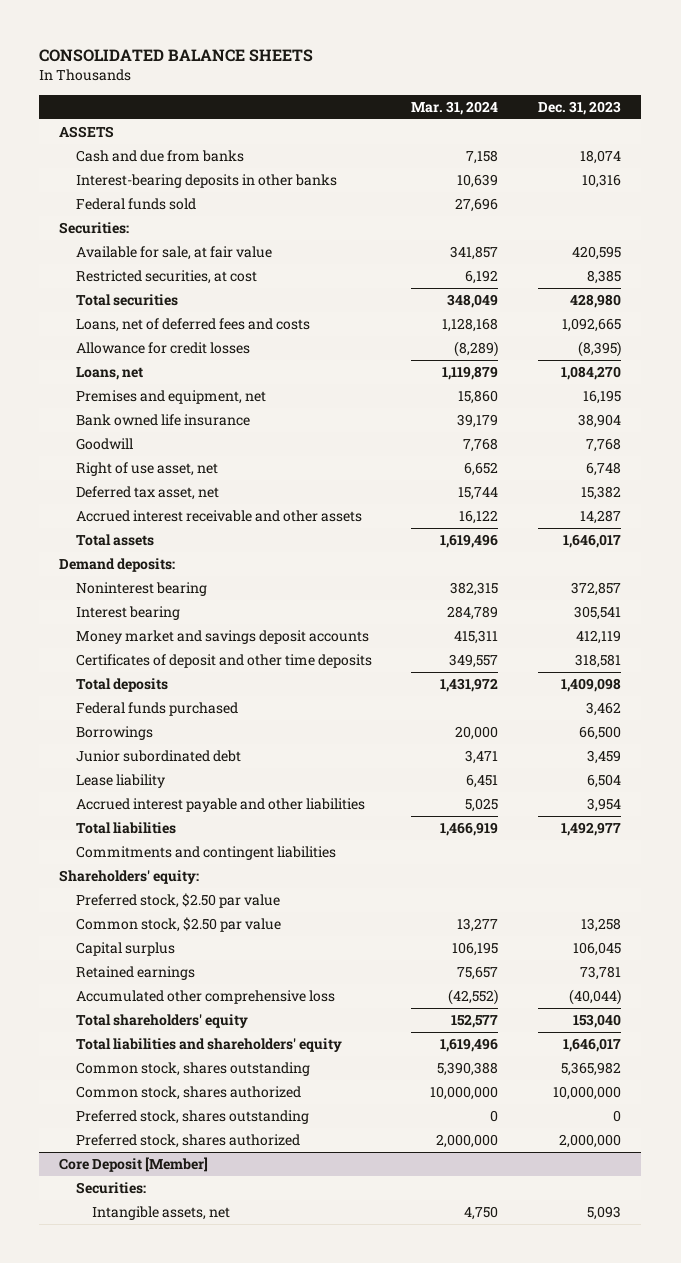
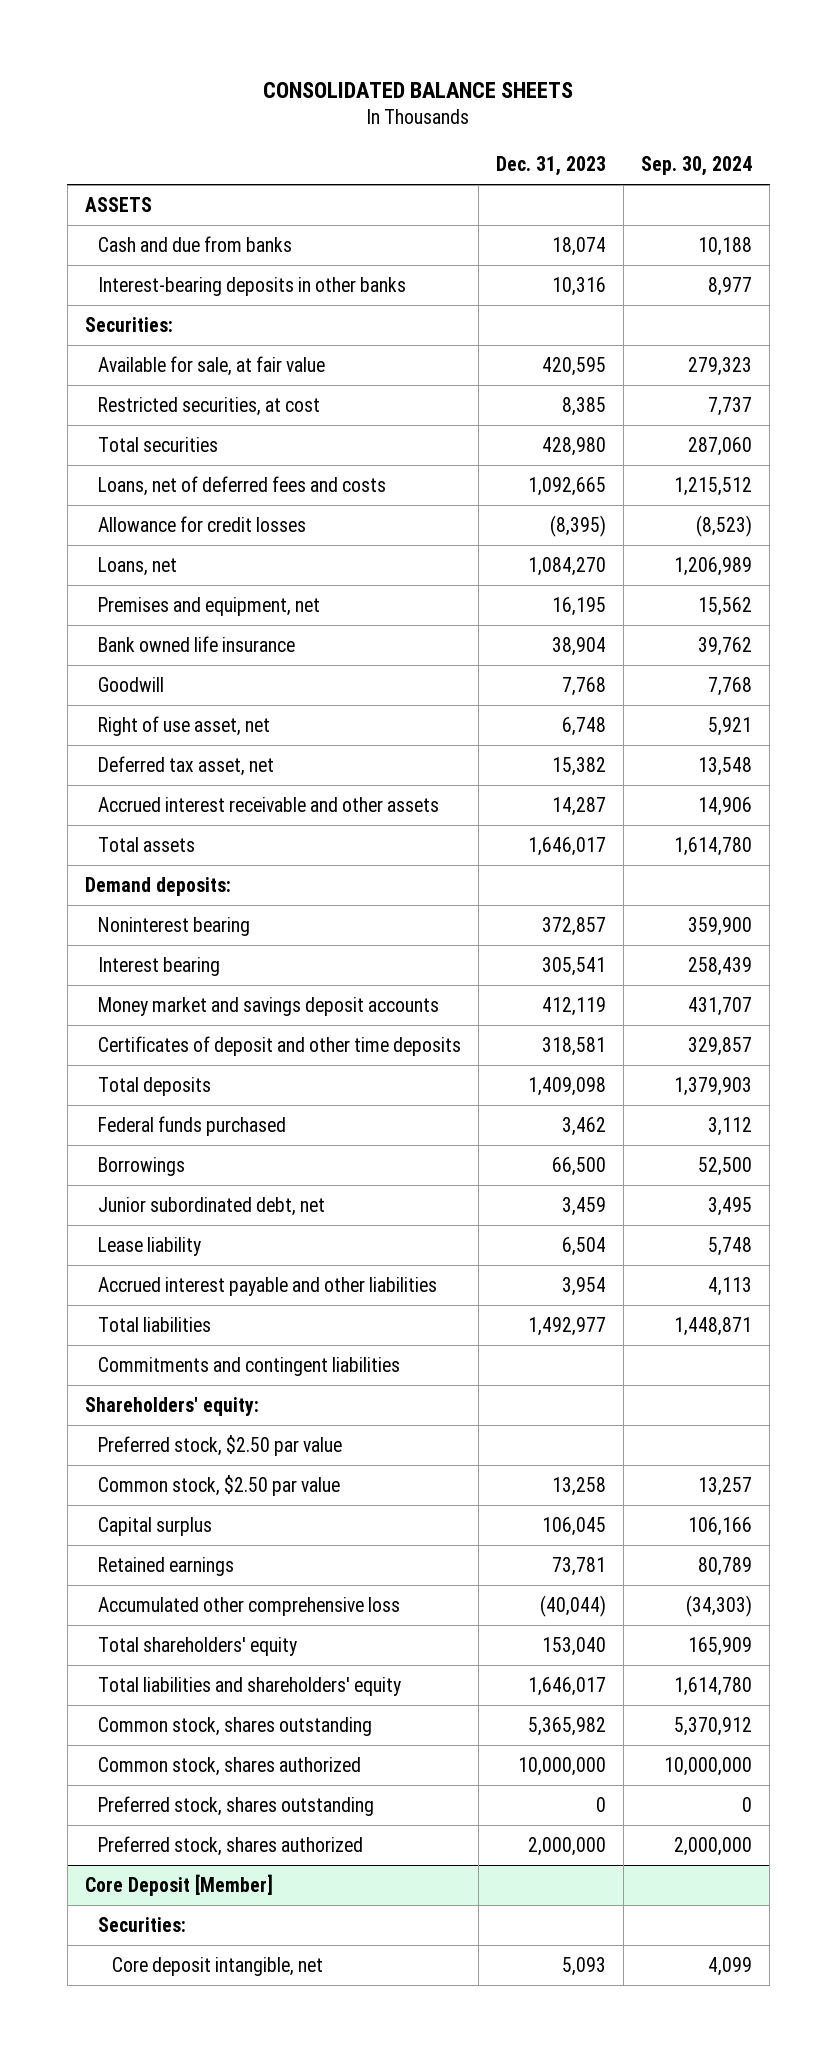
[411,100,499,115] Mar. 31, 2024 -> none
none -> [641,156,753,177] Sep. 30, 2024
[75,198,196,211] Federal funds sold -> none
[75,750,241,763] Junior subordinated debt -> [98,1197,326,1217] Junior subordinated debt, net
[91,1206,230,1221] Intangible assets, net -> [112,1957,324,1977] Core deposit intangible, net

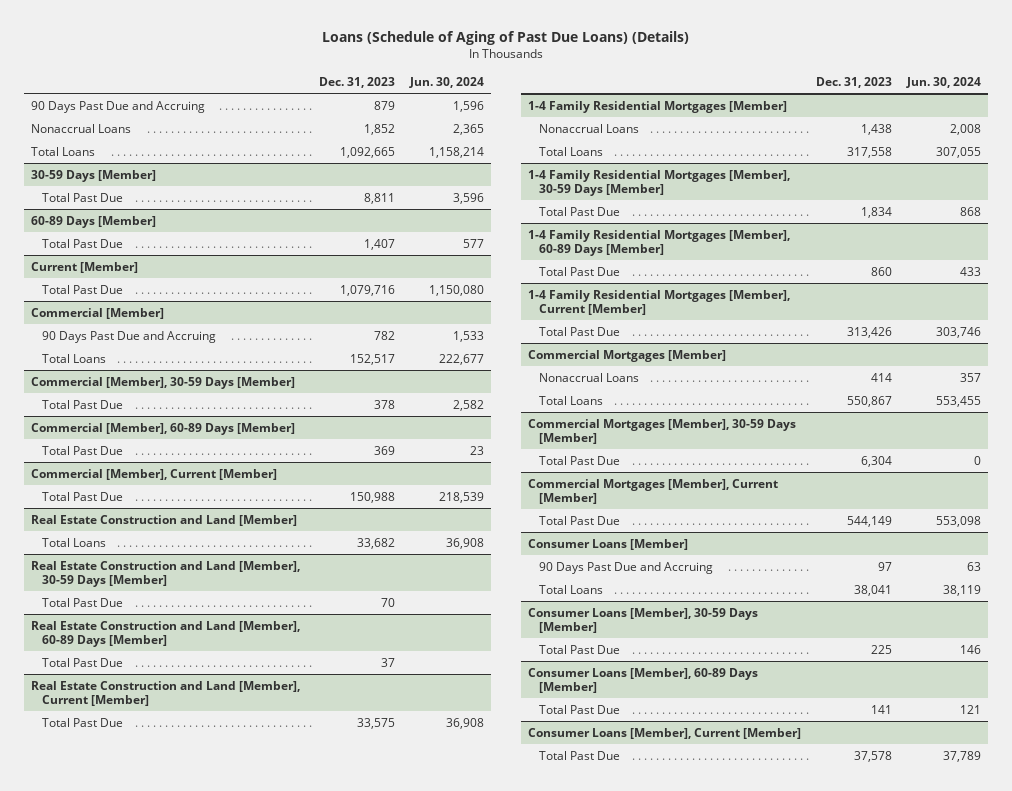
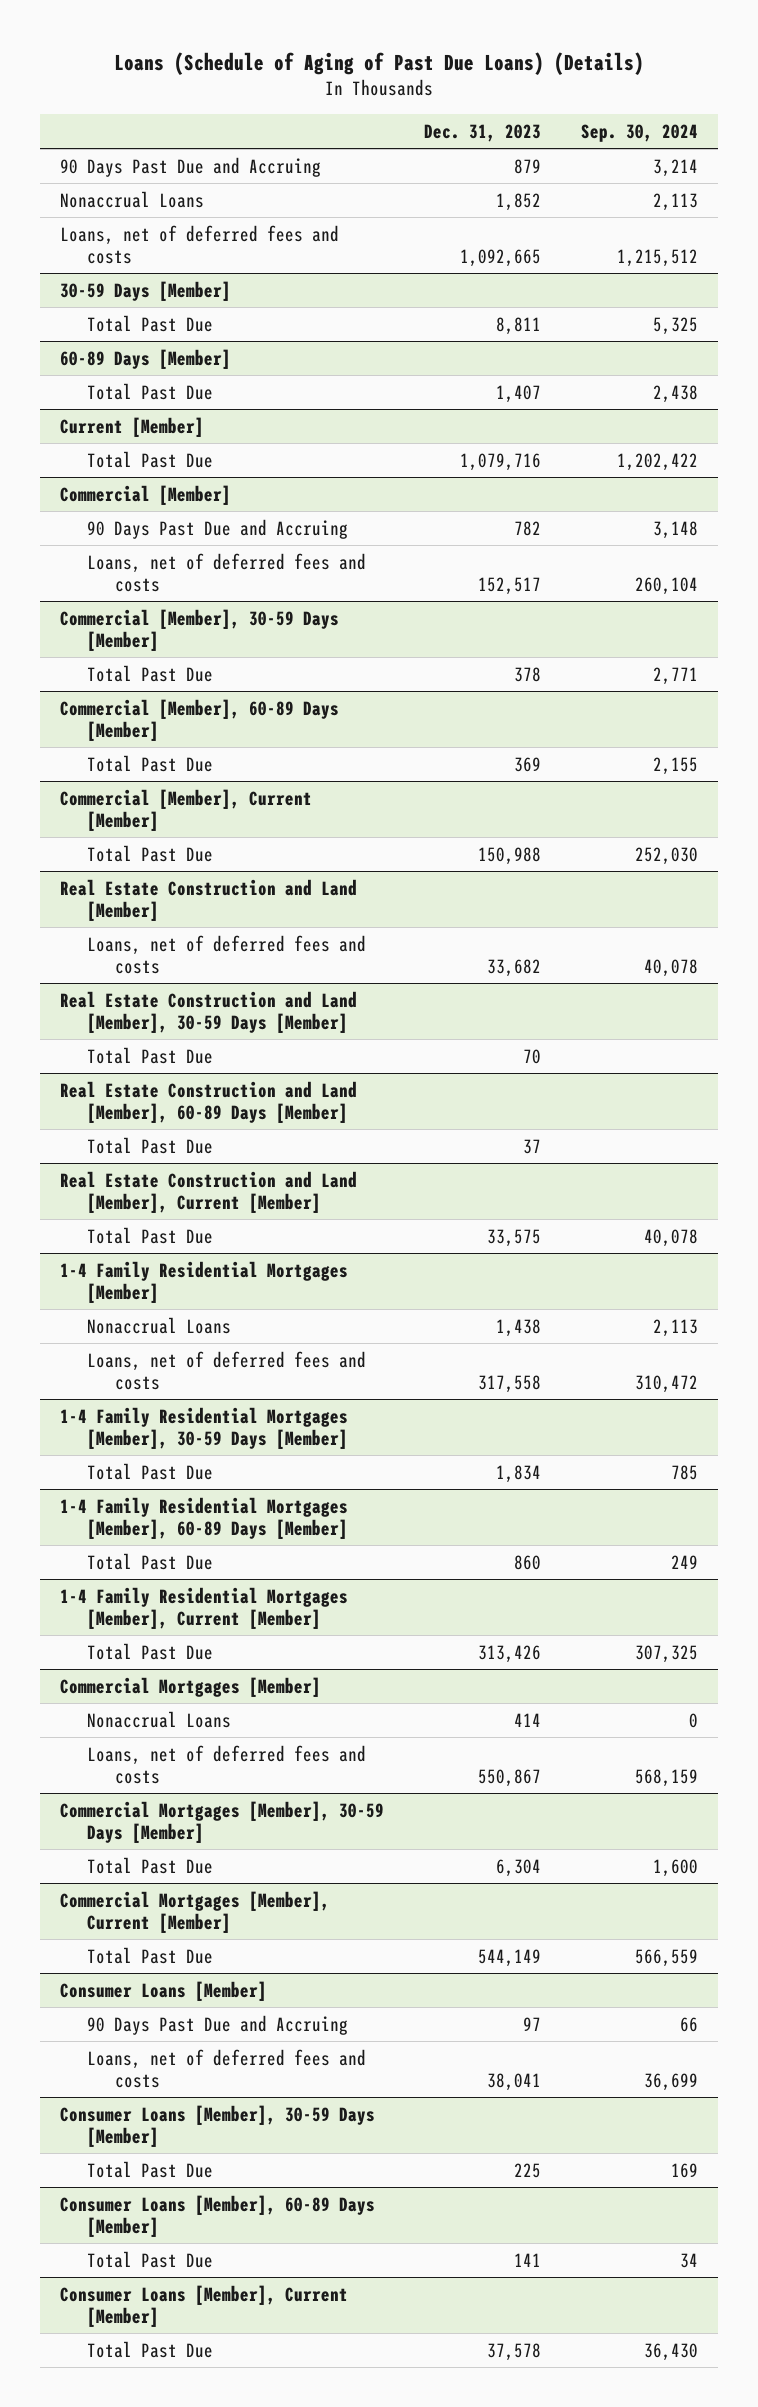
[408,77,484,89] Jun. 30, 2024 -> none
none -> [581,123,699,142] Sep. 30, 2024
[31,146,96,156] Total Loans -> [60,224,340,264] Loans, net of deferred fees and costs
[41,353,106,363] Total Loans -> [87,552,367,592] Loans, net of deferred fees and costs
[41,537,106,547] Total Loans -> [87,934,367,974] Loans, net of deferred fees and costs
[538,146,603,156] Total Loans -> [87,1350,367,1390] Loans, net of deferred fees and costs
[538,395,603,405] Total Loans -> [87,1744,367,1784] Loans, net of deferred fees and costs
[538,584,603,594] Total Loans -> [87,2048,367,2088] Loans, net of deferred fees and costs

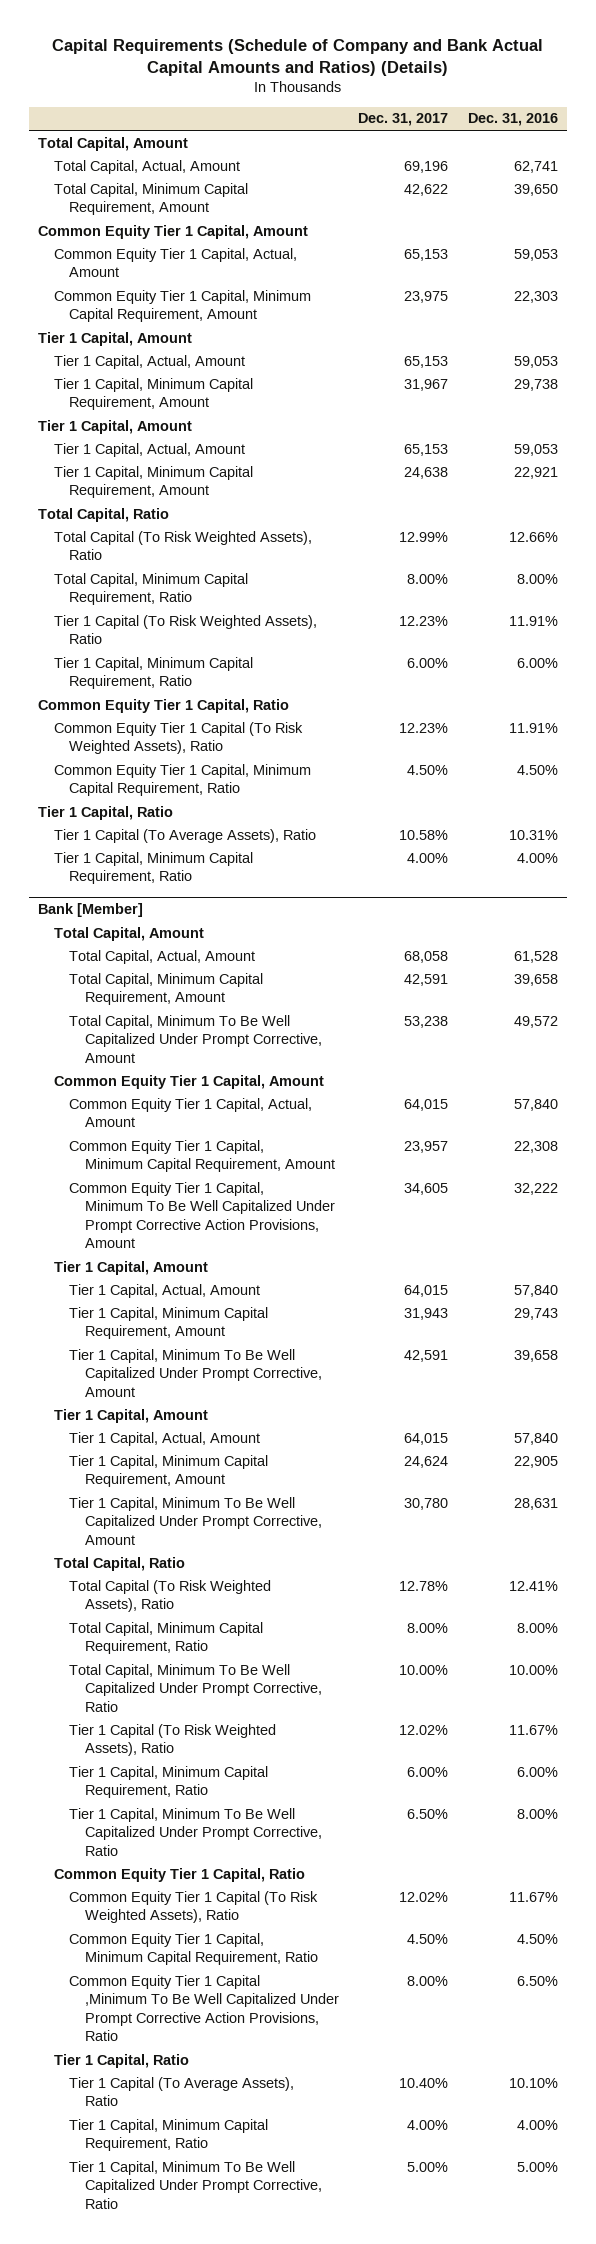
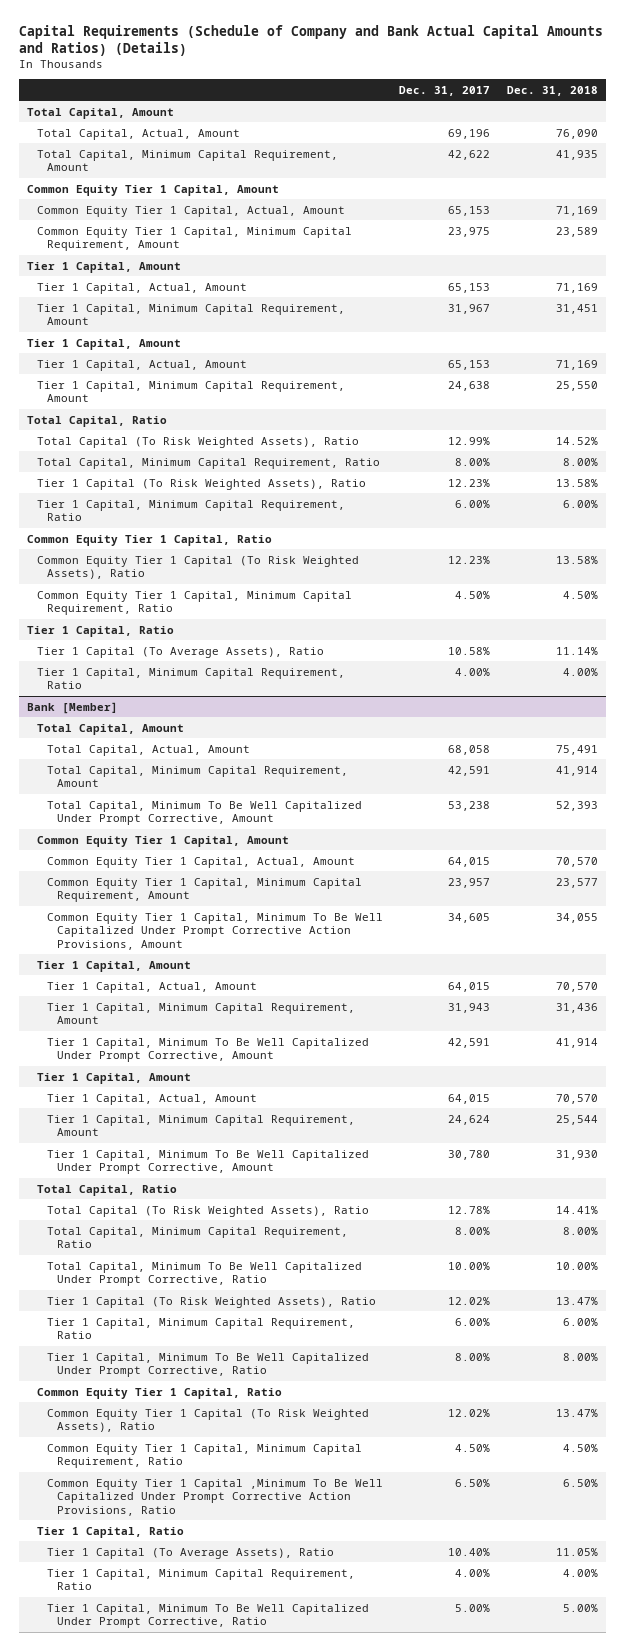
[467,113,558,127] Dec. 31, 2016 -> none
none -> [506,85,598,96] Dec. 31, 2018
[407,1808,449,1819] 6.50% -> [455,1352,491,1361] 8.00%
[407,1975,449,1986] 8.00% -> [455,1478,491,1487] 6.50%

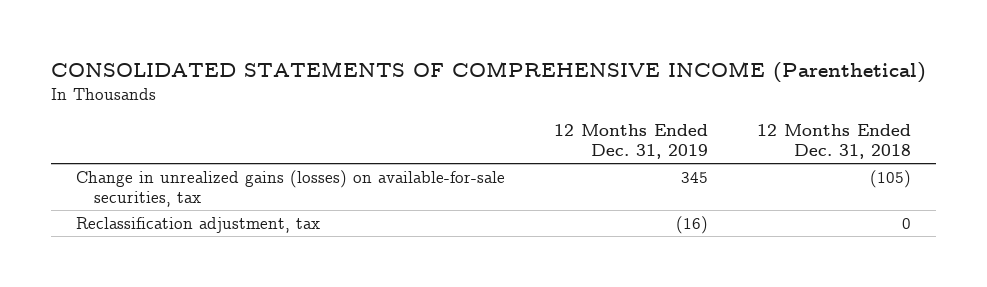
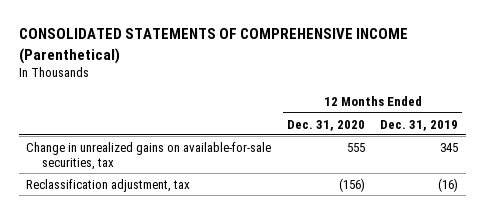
[757,124,912,159] 12 Months Ended Dec. 31, 2018 -> none
none -> [286,119,365,131] Dec. 31, 2020
[75,170,505,207] Change in unrealized gains (losses) on available-for-sale securities, tax -> [26,141,272,171] Change in unrealized gains on available-for-sale securities, tax

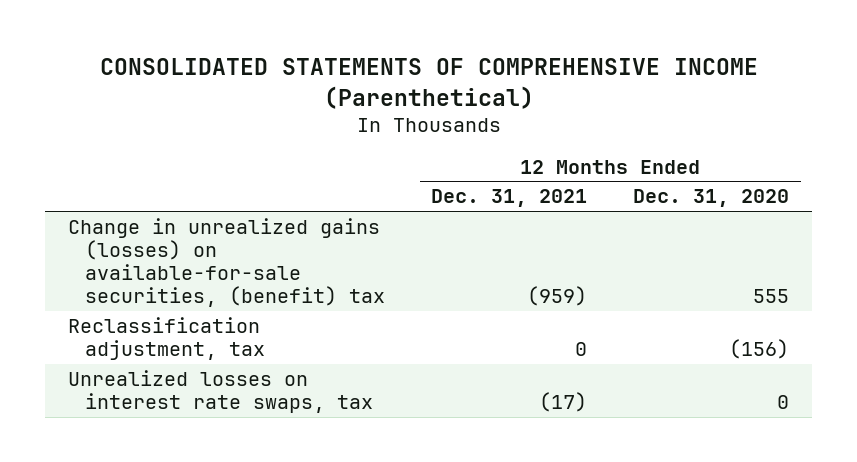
[380,119,459,131] Dec. 31, 2019 -> none
none -> [431,189,588,208] Dec. 31, 2021
[26,141,272,171] Change in unrealized gains on available-for-sale securities, tax -> [68,218,385,307] Change in unrealized gains (losses) on available-for-sale securities, (benefit) tax
none -> [68,370,373,413] Unrealized losses on interest rate swaps, tax

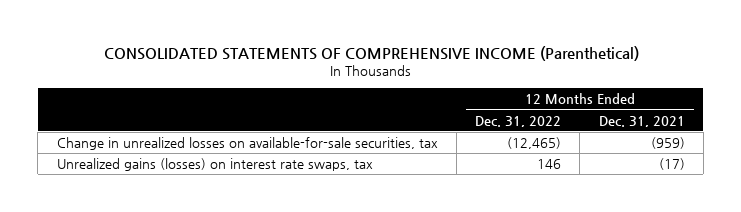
[633,189,790,208] Dec. 31, 2020 -> none
none -> [475,115,562,127] Dec. 31, 2022
[68,317,265,360] Reclassification adjustment, tax -> none
[68,218,385,307] Change in unrealized gains (losses) on available-for-sale securities, (benefit) tax -> [56,137,438,151] Change in unrealized losses on available-for-sale securities, tax
[68,370,373,413] Unrealized losses on interest rate swaps, tax -> [56,158,373,172] Unrealized gains (losses) on interest rate swaps, tax

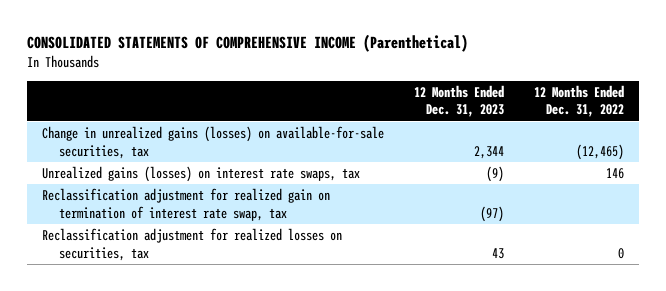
[598,115,685,127] Dec. 31, 2021 -> none
none -> [413,84,504,118] 12 Months Ended Dec. 31, 2023
[56,137,438,151] Change in unrealized losses on available-for-sale securities, tax -> [41,126,384,159] Change in unrealized gains (losses) on available-for-sale securities, tax
none -> [41,188,330,221] Reclassification adjustment for realized gain on termination of interest rate swap, tax
none -> [41,228,342,261] Reclassification adjustment for realized losses on securities, tax

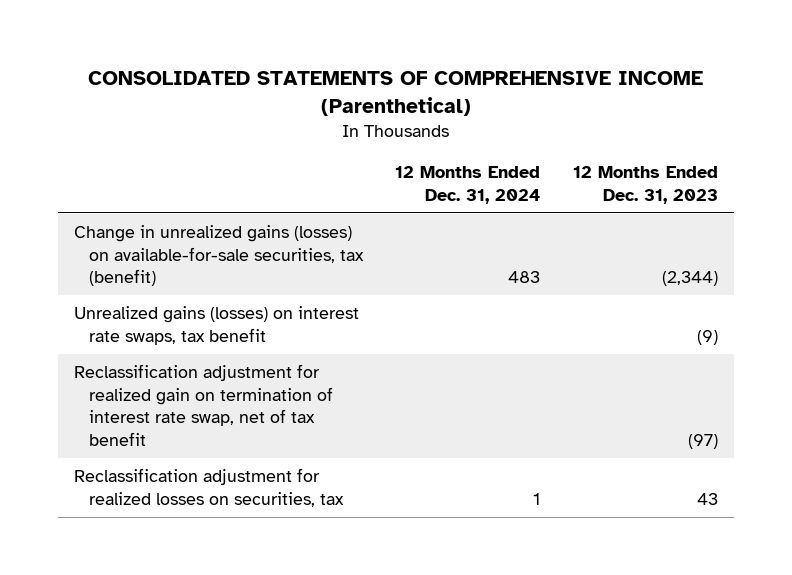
[534,84,625,118] 12 Months Ended Dec. 31, 2022 -> none
none -> [395,166,541,204] 12 Months Ended Dec. 31, 2024
[41,126,384,159] Change in unrealized gains (losses) on available-for-sale securities, tax -> [74,224,364,287] Change in unrealized gains (losses) on available-for-sale securities, tax (benefit)
[473,145,504,159] 2,344 -> [661,271,718,287] (2,344)
[41,166,360,183] Unrealized gains (losses) on interest rate swaps, tax -> [74,305,360,345] Unrealized gains (losses) on interest rate swaps, tax benefit
[41,188,330,221] Reclassification adjustment for realized gain on termination of interest rate swap, tax -> [74,363,333,446] Reclassification adjustment for realized gain on termination of interest rate swap, net of tax benefit

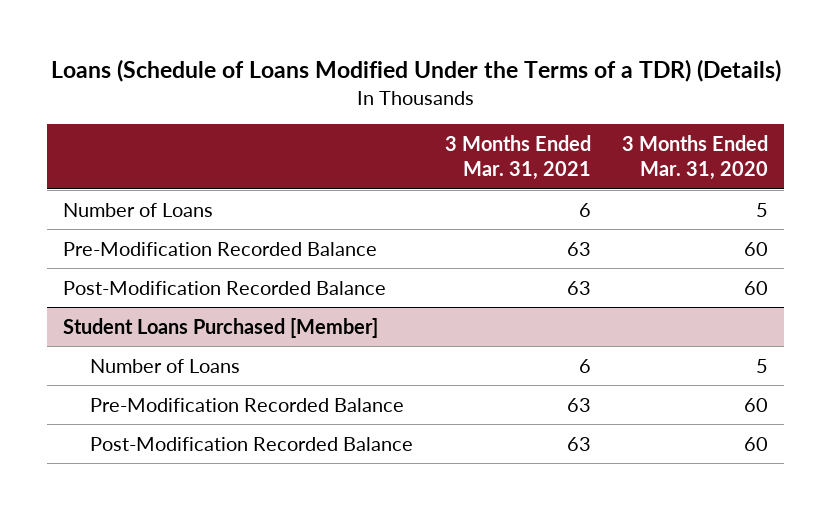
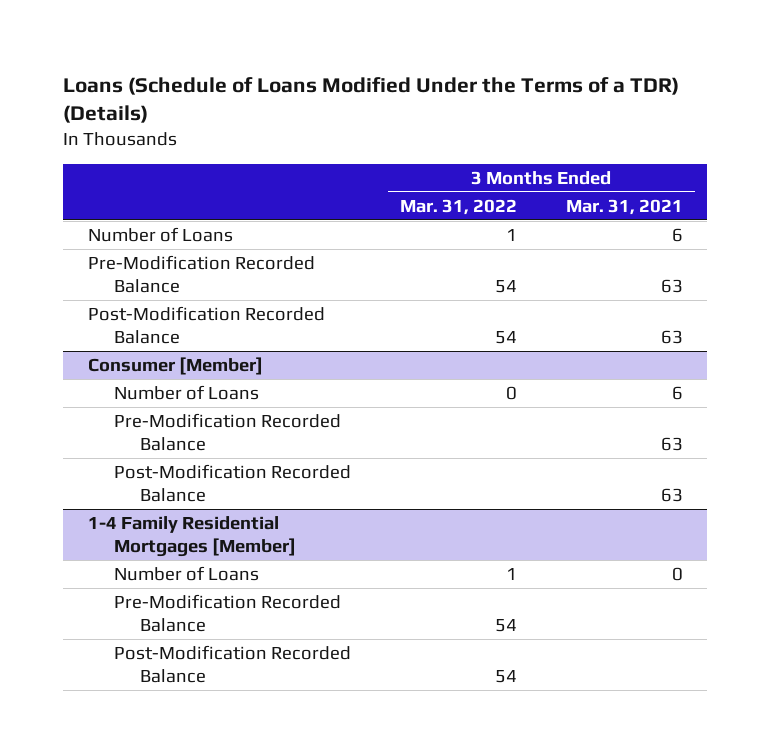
[622,135,769,181] 3 Months Ended Mar. 31, 2020 -> none
none -> [399,198,517,215] Mar. 31, 2022
[63,317,379,338] Student Loans Purchased [Member] -> none
none -> [87,356,263,375] Consumer [Member]
none -> [87,515,296,557] 1-4 Family Residential Mortgages [Member]
none -> [113,565,259,581] Number of Loans
none -> [113,593,341,632] Pre-Modification Recorded Balance
none -> [113,644,351,683] Post-Modification Recorded Balance

